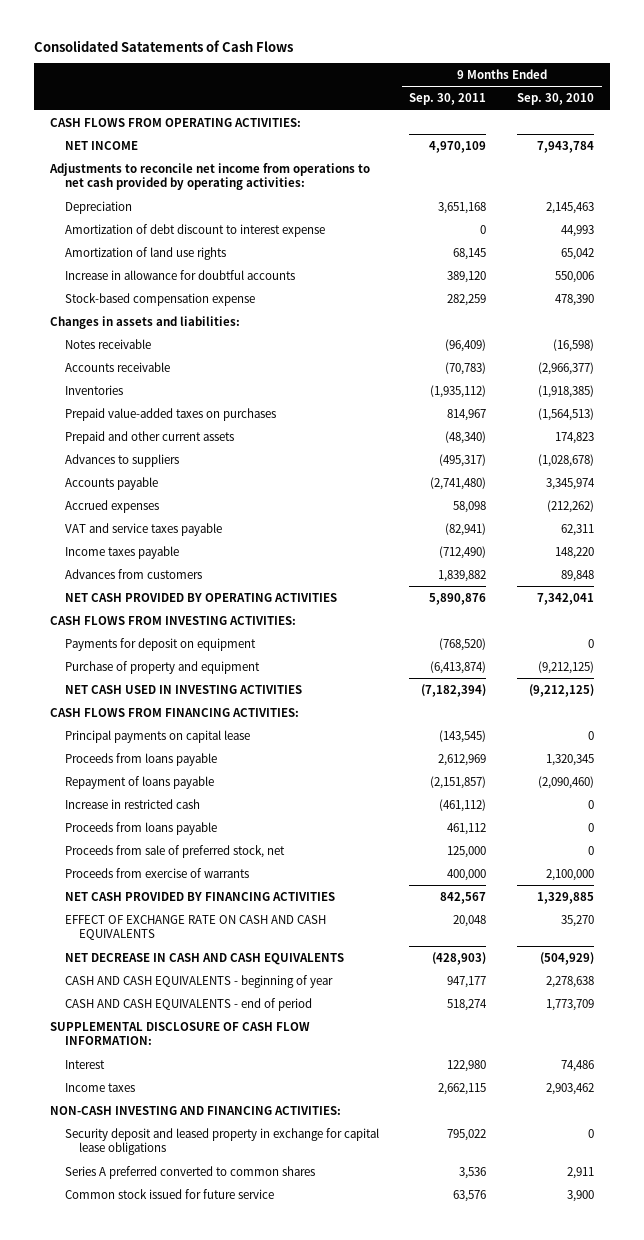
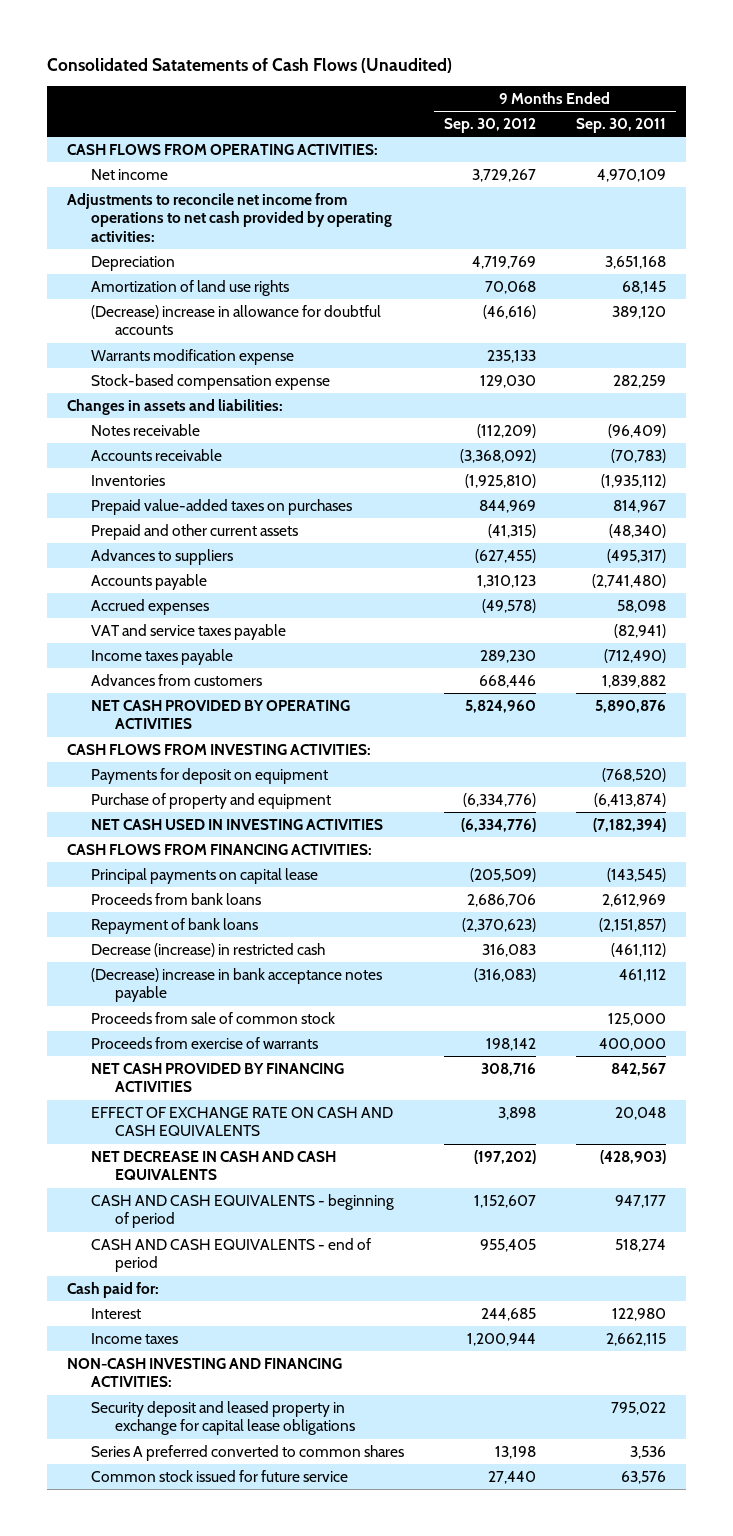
[34,39,294,52] Consolidated Satatements of Cash Flows -> [47,58,453,74] Consolidated Satatements of Cash Flows (Unaudited)
[517,93,595,106] Sep. 30, 2010 -> none
none -> [443,118,536,134] Sep. 30, 2012
[64,140,138,150] NET INCOME -> [90,168,168,180] Net income
[64,223,325,237] Amortization of debt discount to interest expense -> none
[64,269,295,280] Increase in allowance for doubtful accounts -> [90,304,381,336] (Decrease) increase in allowance for doubtful accounts
none -> [90,348,294,365] Warrants modification expense
[64,752,217,766] Proceeds from loans payable -> [90,892,261,905] Proceeds from bank loans
[64,775,214,789] Repayment of loans payable -> [90,917,258,934] Repayment of bank loans
[64,798,200,809] Increase in restricted cash -> [90,942,325,957] Decrease (increase) in restricted cash
[64,821,217,835] Proceeds from loans payable -> [90,967,382,1003] (Decrease) increase in bank acceptance notes payable
[64,844,285,858] Proceeds from sale of preferred stock, net -> [90,1011,335,1024] Proceeds from sale of common stock
[64,974,333,988] CASH AND CASH EQUIVALENTS - beginning of year -> [90,1193,394,1229] CASH AND CASH EQUIVALENTS - beginning of period
[49,1021,310,1046] SUPPLEMENTAL DISCLOSURE OF CASH FLOW INFORMATION: -> none
none -> [67,1281,160,1298] Cash paid for:

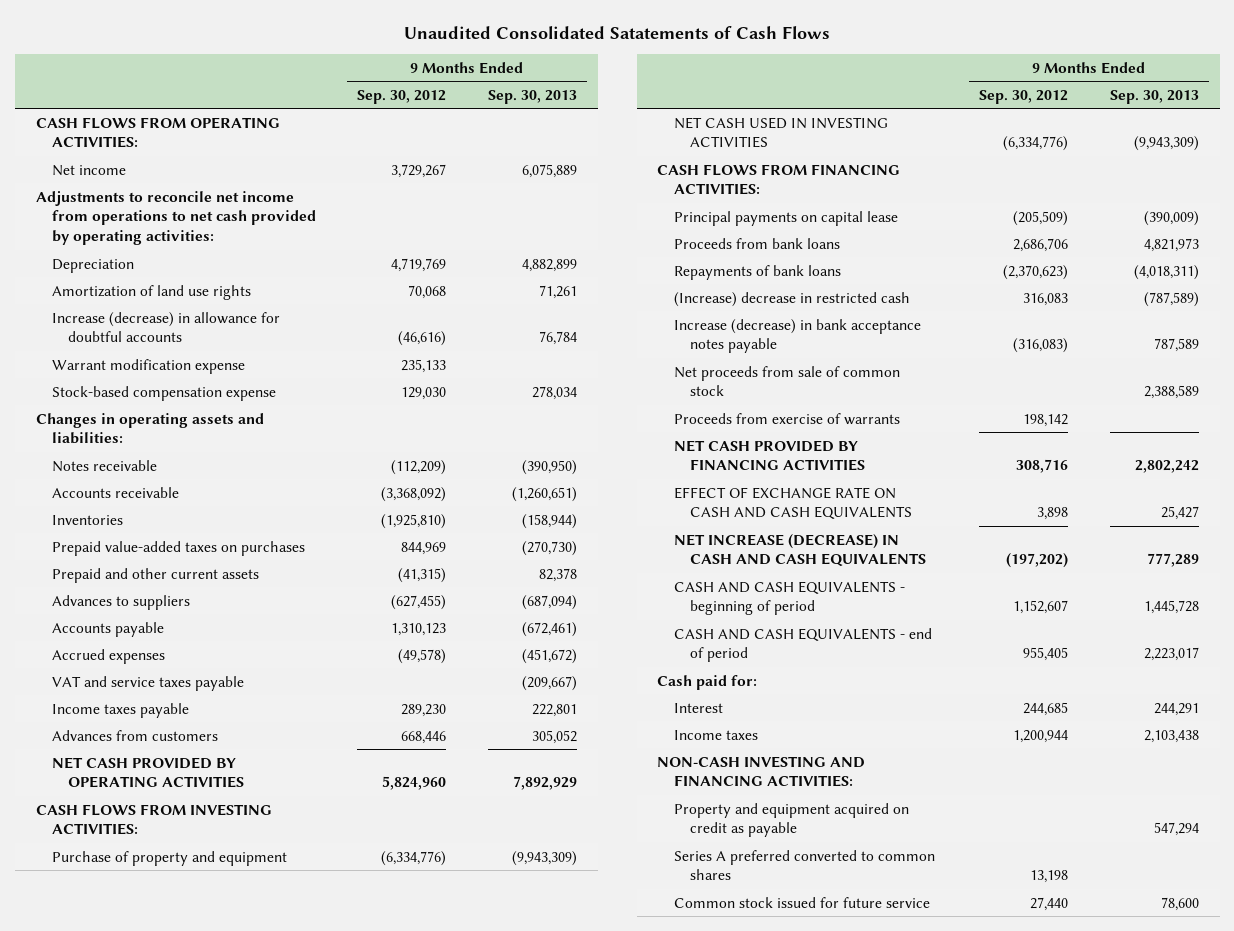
[47,58,453,74] Consolidated Satatements of Cash Flows (Unaudited) -> [404,25,831,39] Unaudited Consolidated Satatements of Cash Flows
[575,118,666,134] Sep. 30, 2011 -> none
none -> [487,89,577,104] Sep. 30, 2013
[90,304,381,336] (Decrease) increase in allowance for doubtful accounts -> [51,311,280,343] Increase (decrease) in allowance for doubtful accounts
[90,348,294,365] Warrants modification expense -> [51,358,245,374] Warrant modification expense
[67,398,284,415] Changes in assets and liabilities: -> [35,412,264,445] Changes in operating assets and liabilities:
[90,767,328,784] Payments for deposit on equipment -> none
[90,917,258,934] Repayment of bank loans -> [673,264,841,280] Repayments of bank loans
[90,942,325,957] Decrease (increase) in restricted cash -> [673,291,910,307] (Increase) decrease in restricted cash
[90,967,382,1003] (Decrease) increase in bank acceptance notes payable -> [673,318,921,354] Increase (decrease) in bank acceptance notes payable
[90,1011,335,1024] Proceeds from sale of common stock -> [673,365,900,397] Net proceeds from sale of common stock
[90,1150,336,1181] NET DECREASE IN CASH AND CASH EQUIVALENTS -> [673,533,926,568] NET INCREASE (DECREASE) IN CASH AND CASH EQUIVALENTS
[90,1400,355,1436] Security deposit and leased property in exchange for capital lease obligations -> none
none -> [673,802,909,838] Property and equipment acquired on credit as payable

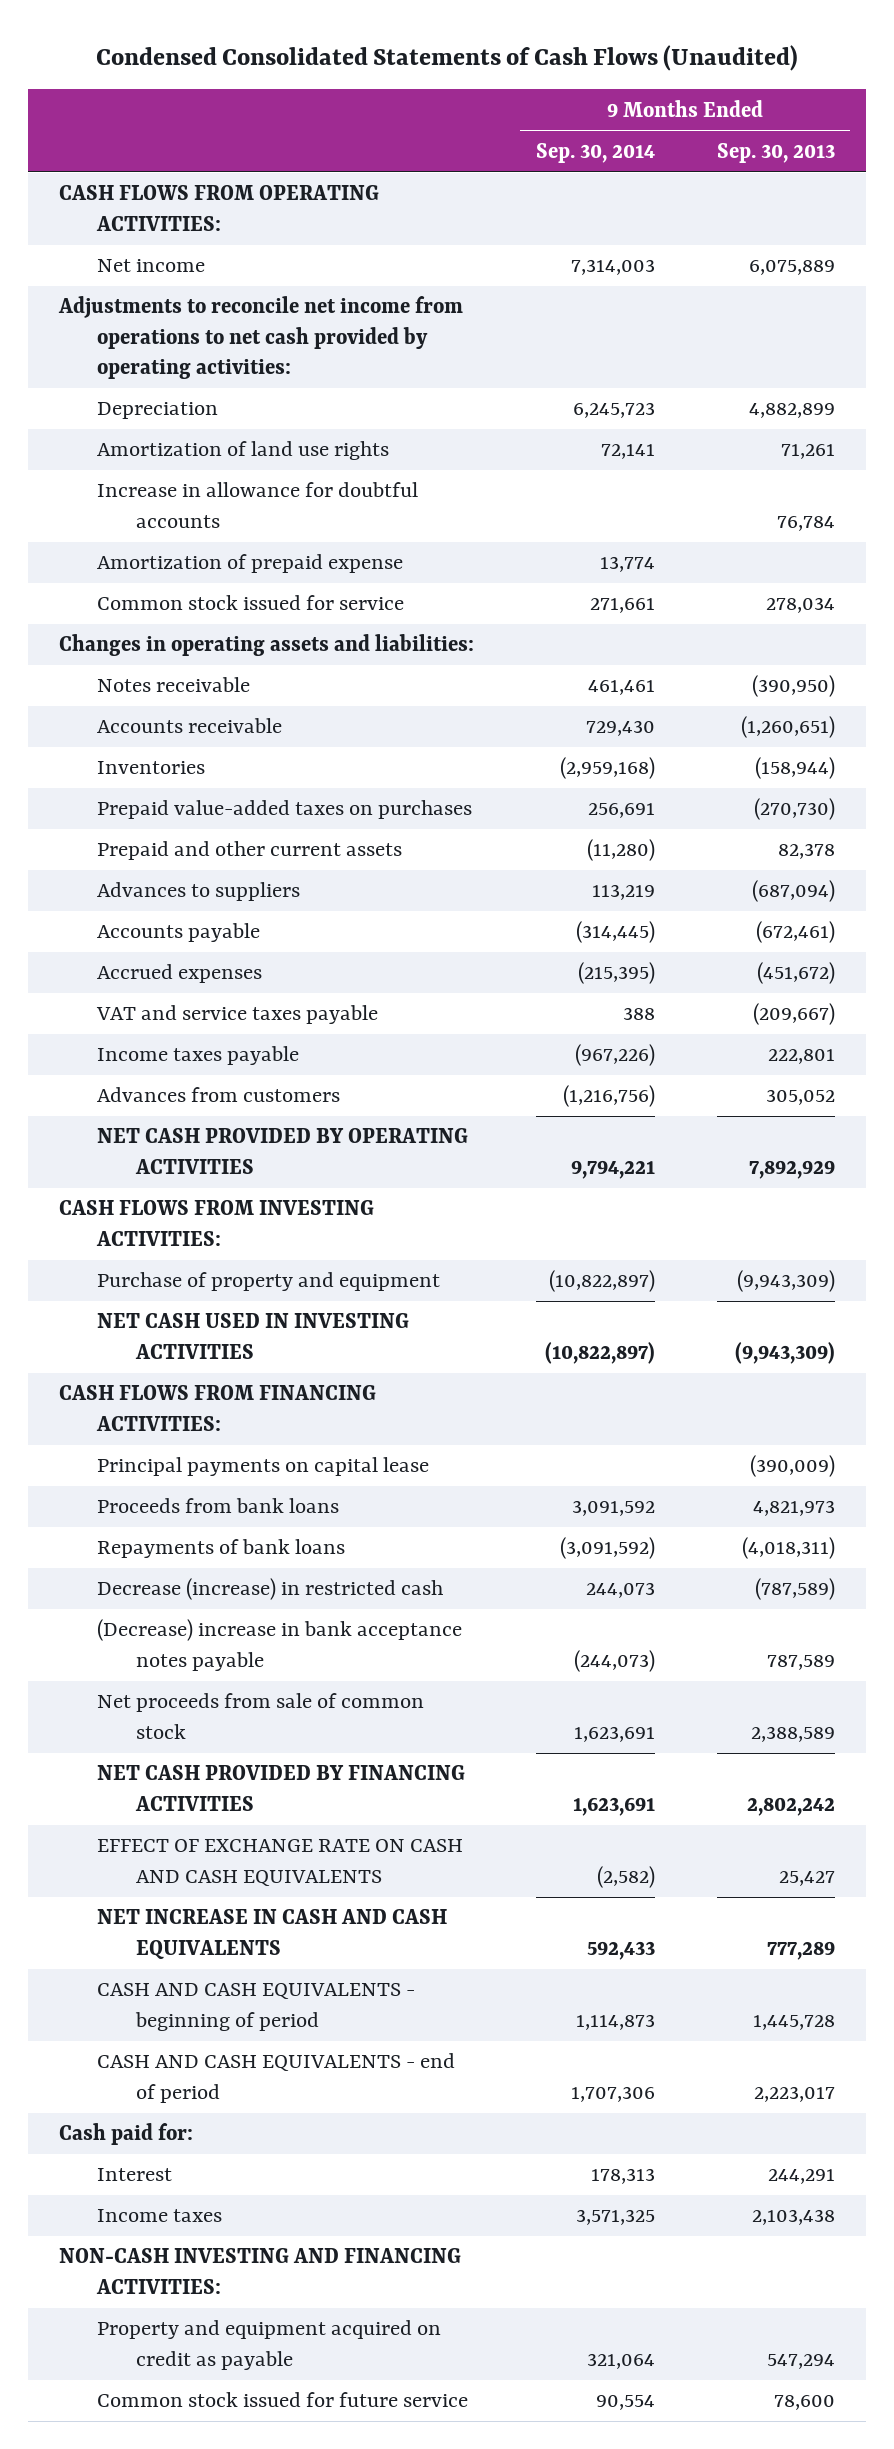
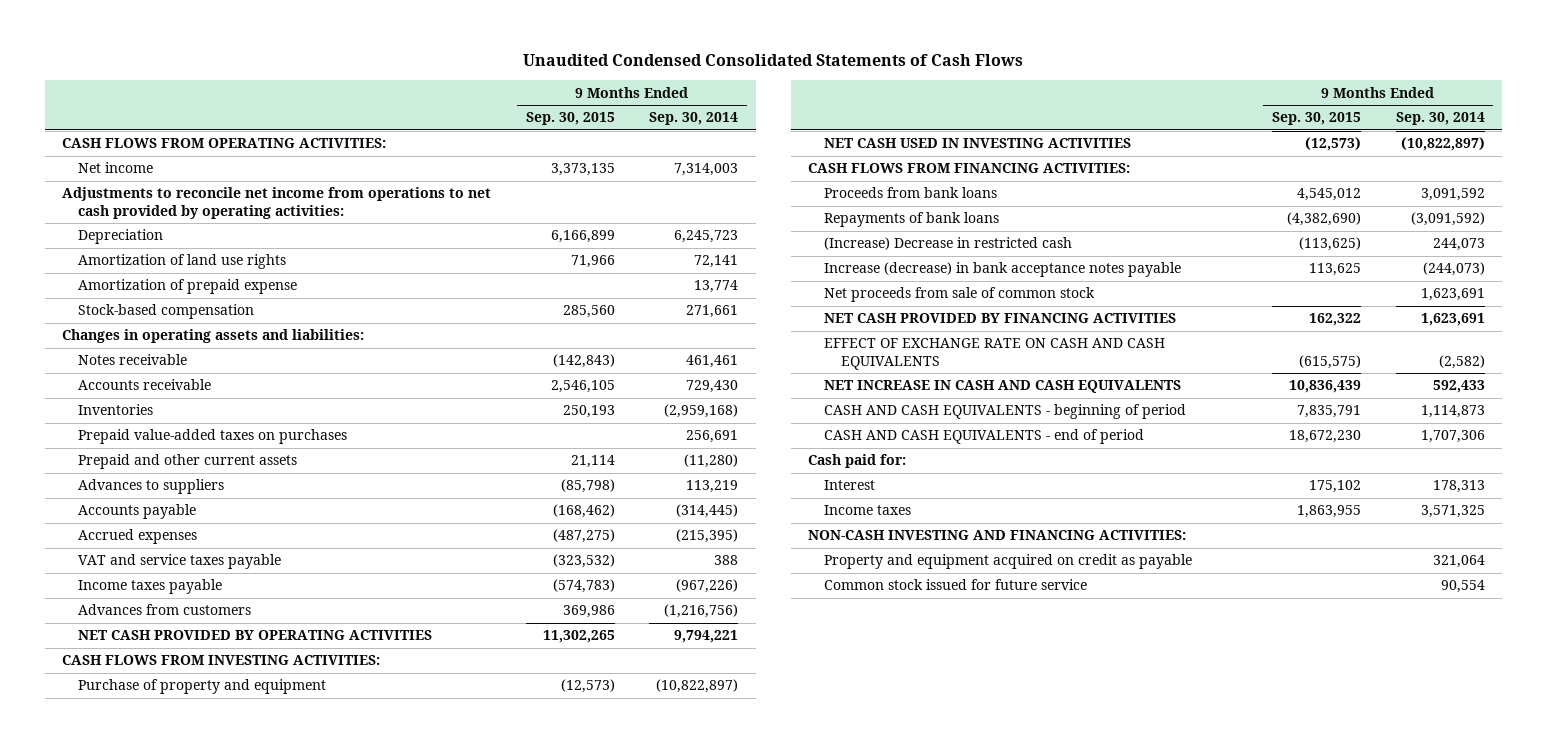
[95,45,798,72] Condensed Consolidated Statements of Cash Flows (Unaudited) -> [523,54,1024,67] Unaudited Condensed Consolidated Statements of Cash Flows
[716,143,835,164] Sep. 30, 2013 -> none
none -> [525,112,615,126] Sep. 30, 2015
[97,482,419,528] Increase in allowance for doubtful accounts -> none
[97,595,405,611] Common stock issued for service -> [78,304,255,320] Stock-based compensation
[97,1457,430,1477] Principal payments on capital lease -> none
[97,1578,444,1601] Decrease (increase) in restricted cash -> [824,237,1073,251] (Increase) Decrease in restricted cash
[97,1619,463,1671] (Decrease) increase in bank acceptance notes payable -> [824,262,1182,278] Increase (decrease) in bank acceptance notes payable

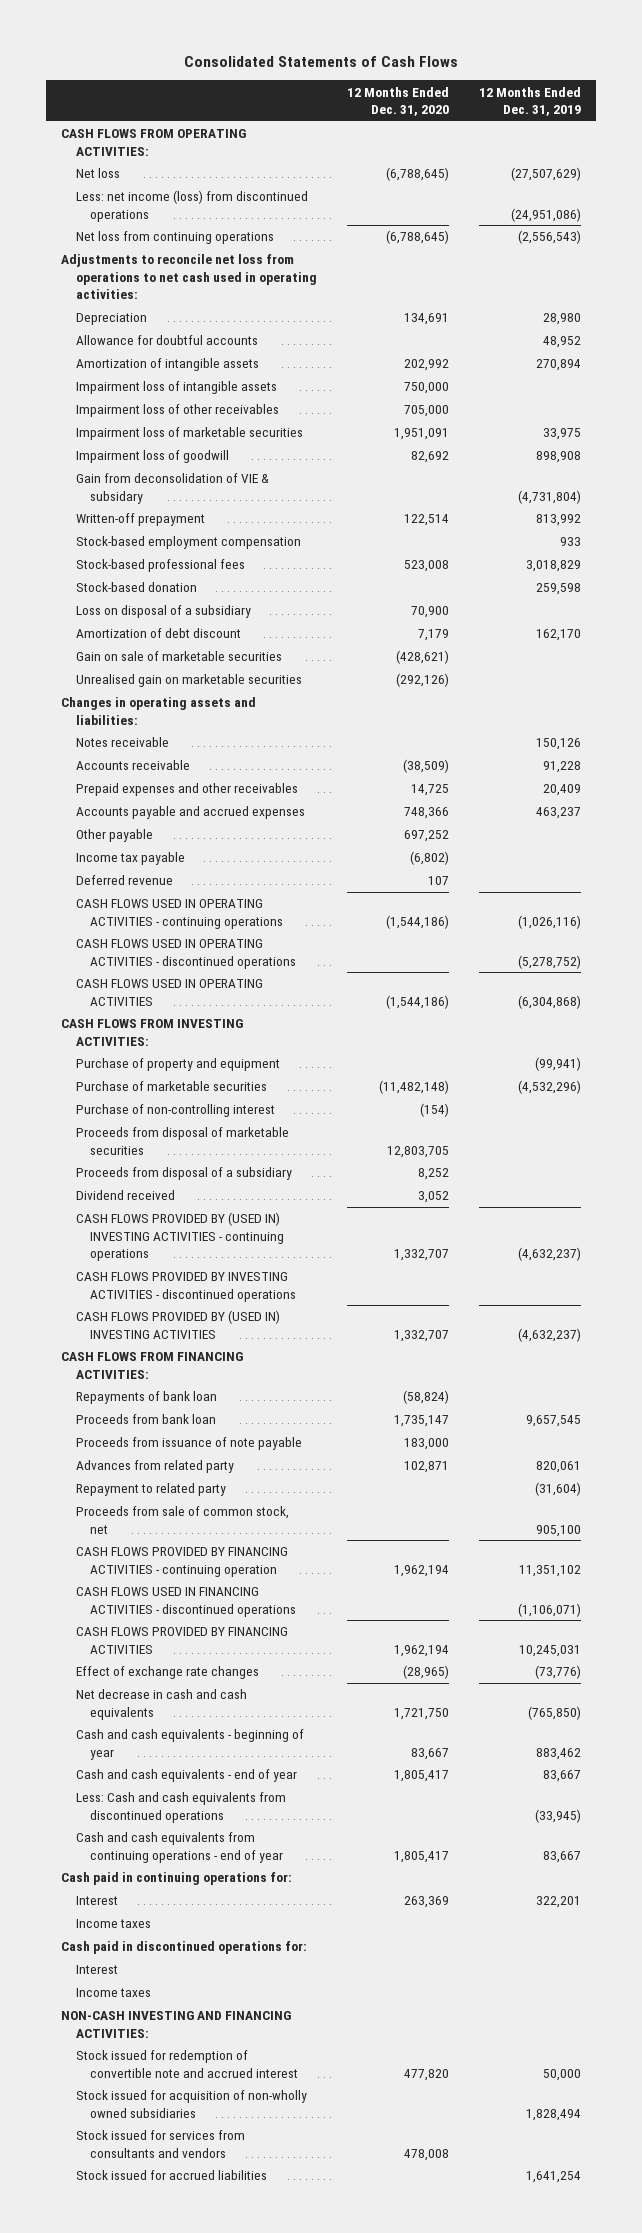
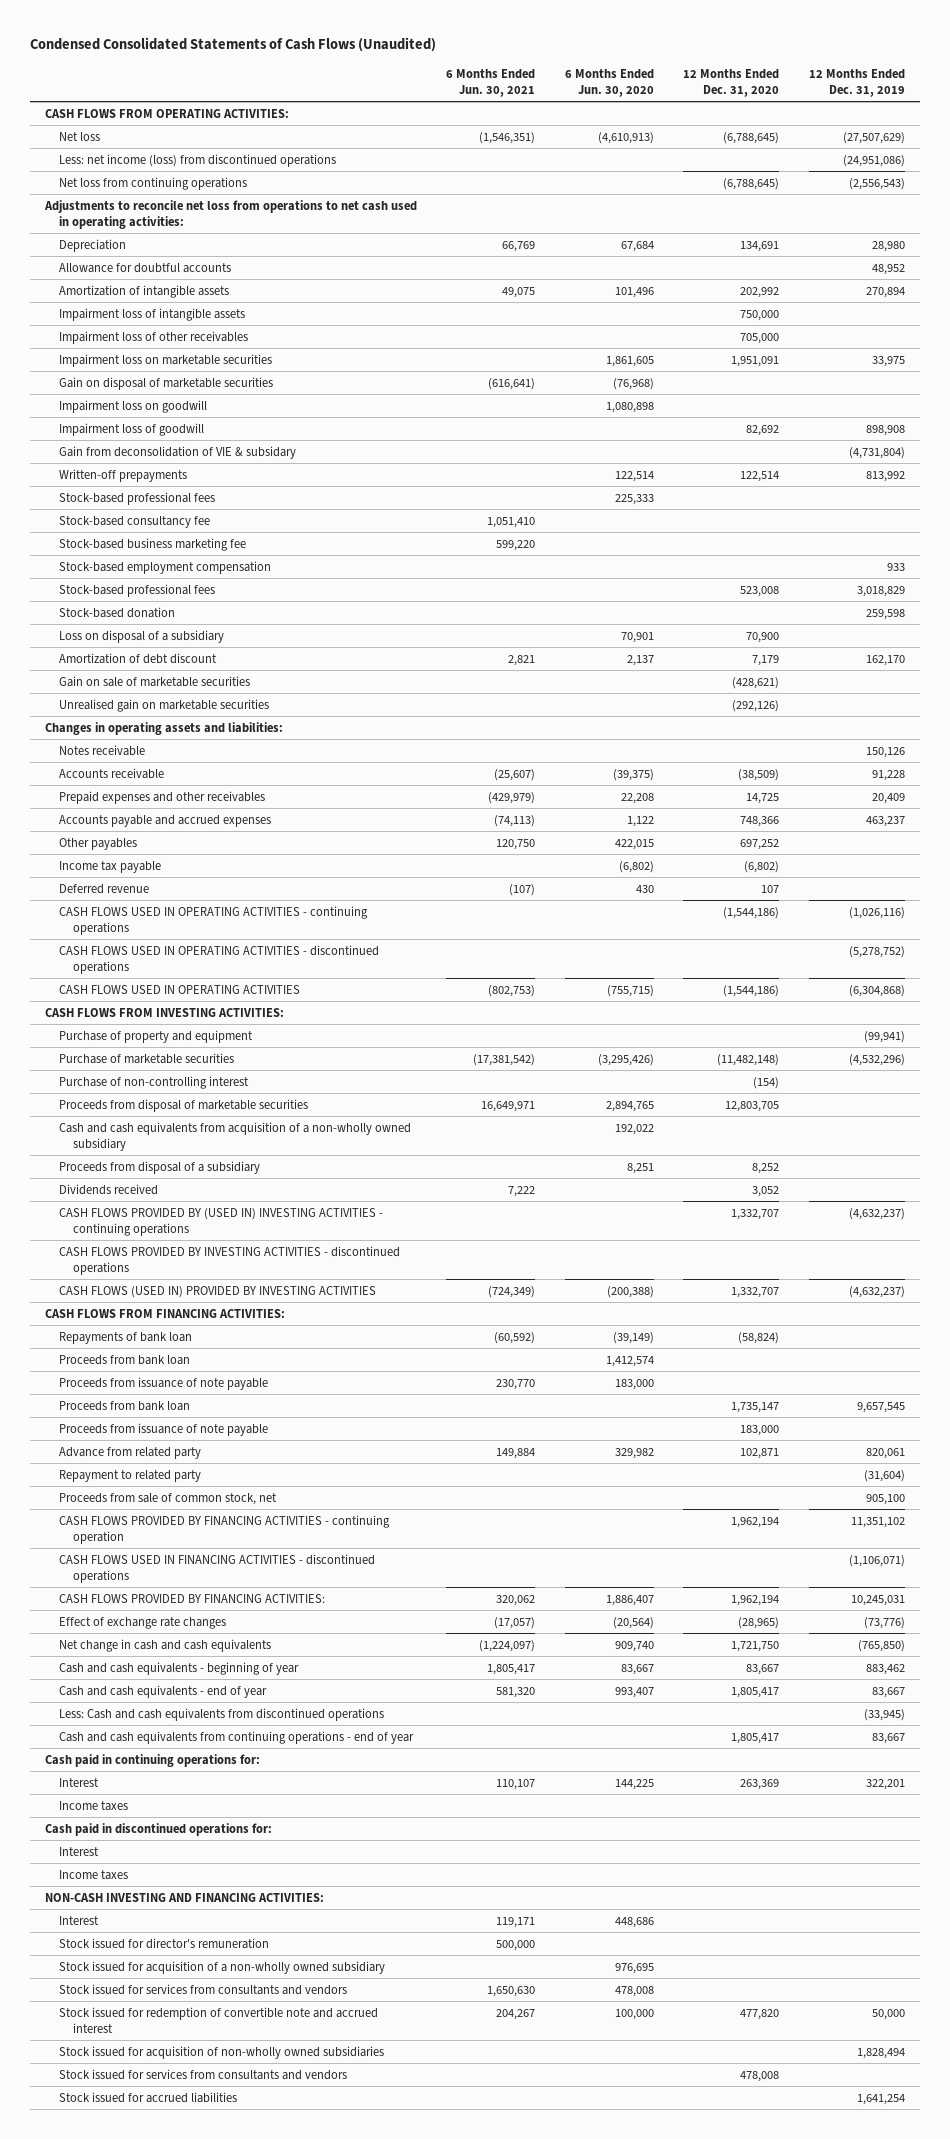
[183,55,458,67] Consolidated Statements of Cash Flows -> [29,37,436,53] Condensed Consolidated Statements of Cash Flows (Unaudited)
none -> [446,68,536,98] 6 Months Ended Jun. 30, 2021
none -> [564,68,654,98] 6 Months Ended Jun. 30, 2020
[75,427,303,441] Impairment loss of marketable securities -> [58,353,272,367] Impairment loss on marketable securities
none -> [58,376,273,390] Gain on disposal of marketable securities
none -> [58,399,207,413] Impairment loss on goodwill
[75,513,205,527] Written-off prepayment -> [58,468,187,482] Written-off prepayments
none -> [58,491,215,505] Stock-based professional fees
none -> [58,515,210,528] Stock-based consultancy fee
none -> [58,537,246,551] Stock-based business marketing fee
[75,829,153,843] Other payable -> [58,837,137,850] Other payables
none -> [58,1121,411,1151] Cash and cash equivalents from acquisition of a non-wholly owned subsidiary
[75,1190,175,1201] Dividend received -> [58,1183,158,1195] Dividends received
[75,1310,280,1339] CASH FLOWS PROVIDED BY (USED IN) INVESTING ACTIVITIES -> [58,1285,376,1298] CASH FLOWS (USED IN) PROVIDED BY INVESTING ACTIVITIES
none -> [58,1354,190,1365] Proceeds from bank loan
none -> [58,1376,268,1390] Proceeds from issuance of note payable
[75,1460,234,1474] Advances from related party -> [58,1446,201,1459] Advance from related party
[75,1627,288,1654] CASH FLOWS PROVIDED BY FINANCING ACTIVITIES -> [58,1593,325,1603] CASH FLOWS PROVIDED BY FINANCING ACTIVITIES:
[75,1689,247,1720] Net decrease in cash and cash equivalents -> [58,1638,271,1652] Net change in cash and cash equivalents
none -> [58,1915,99,1925] Interest
none -> [58,1937,269,1949] Stock issued for director's remuneration
none -> [58,1960,385,1974] Stock issued for acquisition of a non-wholly owned subsidiary
none -> [58,1983,347,1995] Stock issued for services from consultants and vendors

